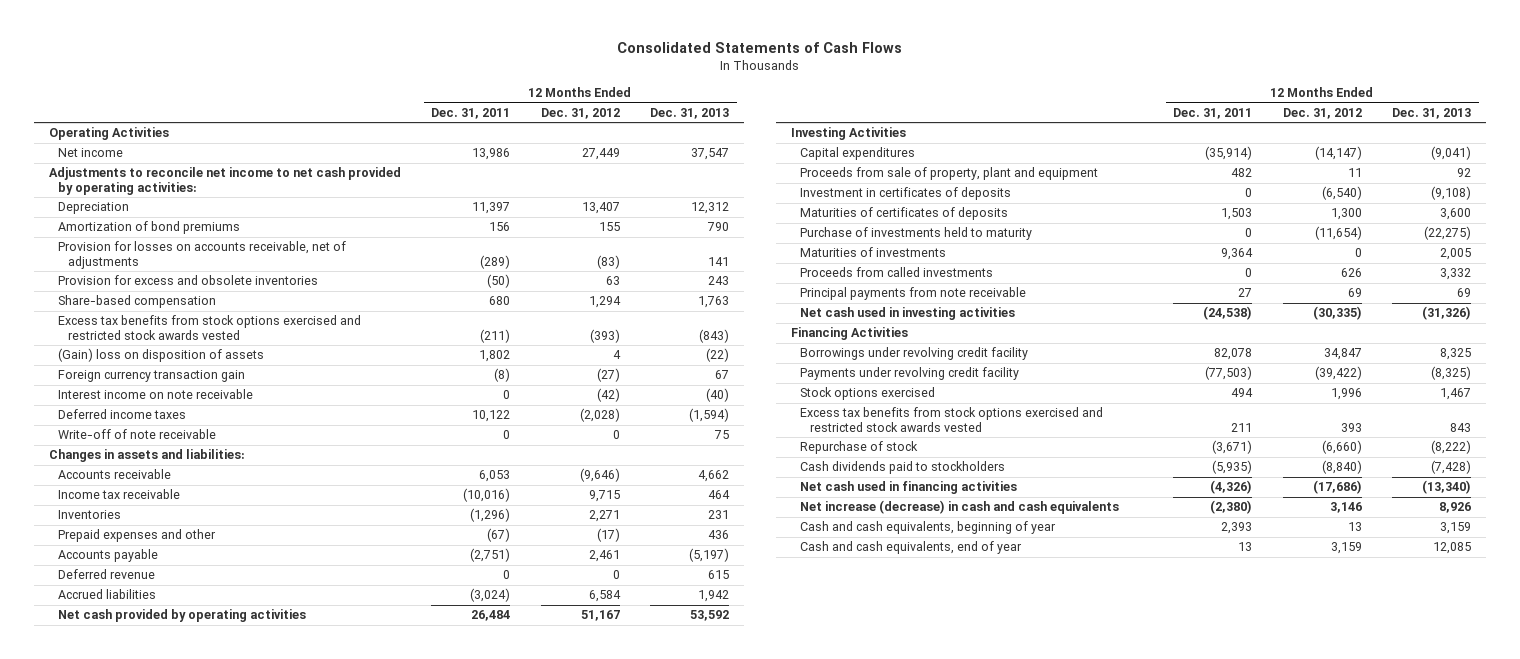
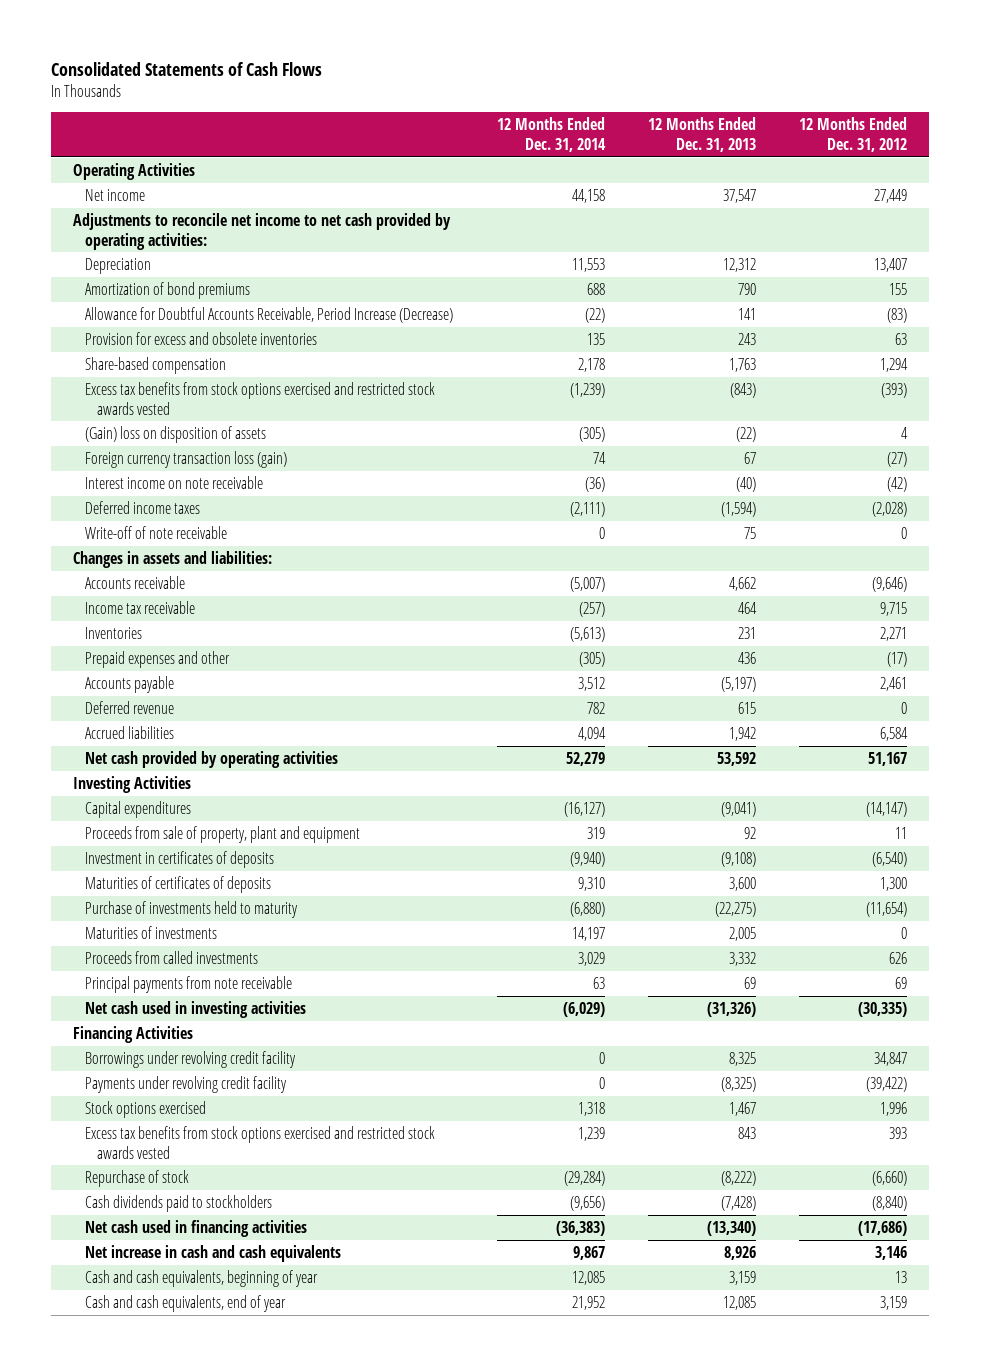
[431,107,511,119] Dec. 31, 2011 -> none
none -> [496,117,606,153] 12 Months Ended Dec. 31, 2014
[58,241,347,270] Provision for losses on accounts receivable, net of adjustments -> [85,306,454,323] Allowance for Doubtful Accounts Receivable, Period Increase (Decrease)
[58,370,246,383] Foreign currency transaction gain -> [85,450,288,468] Foreign currency transaction loss (gain)
[800,500,1120,515] Net increase (decrease) in cash and cash equivalents -> [85,1244,342,1262] Net increase in cash and cash equivalents

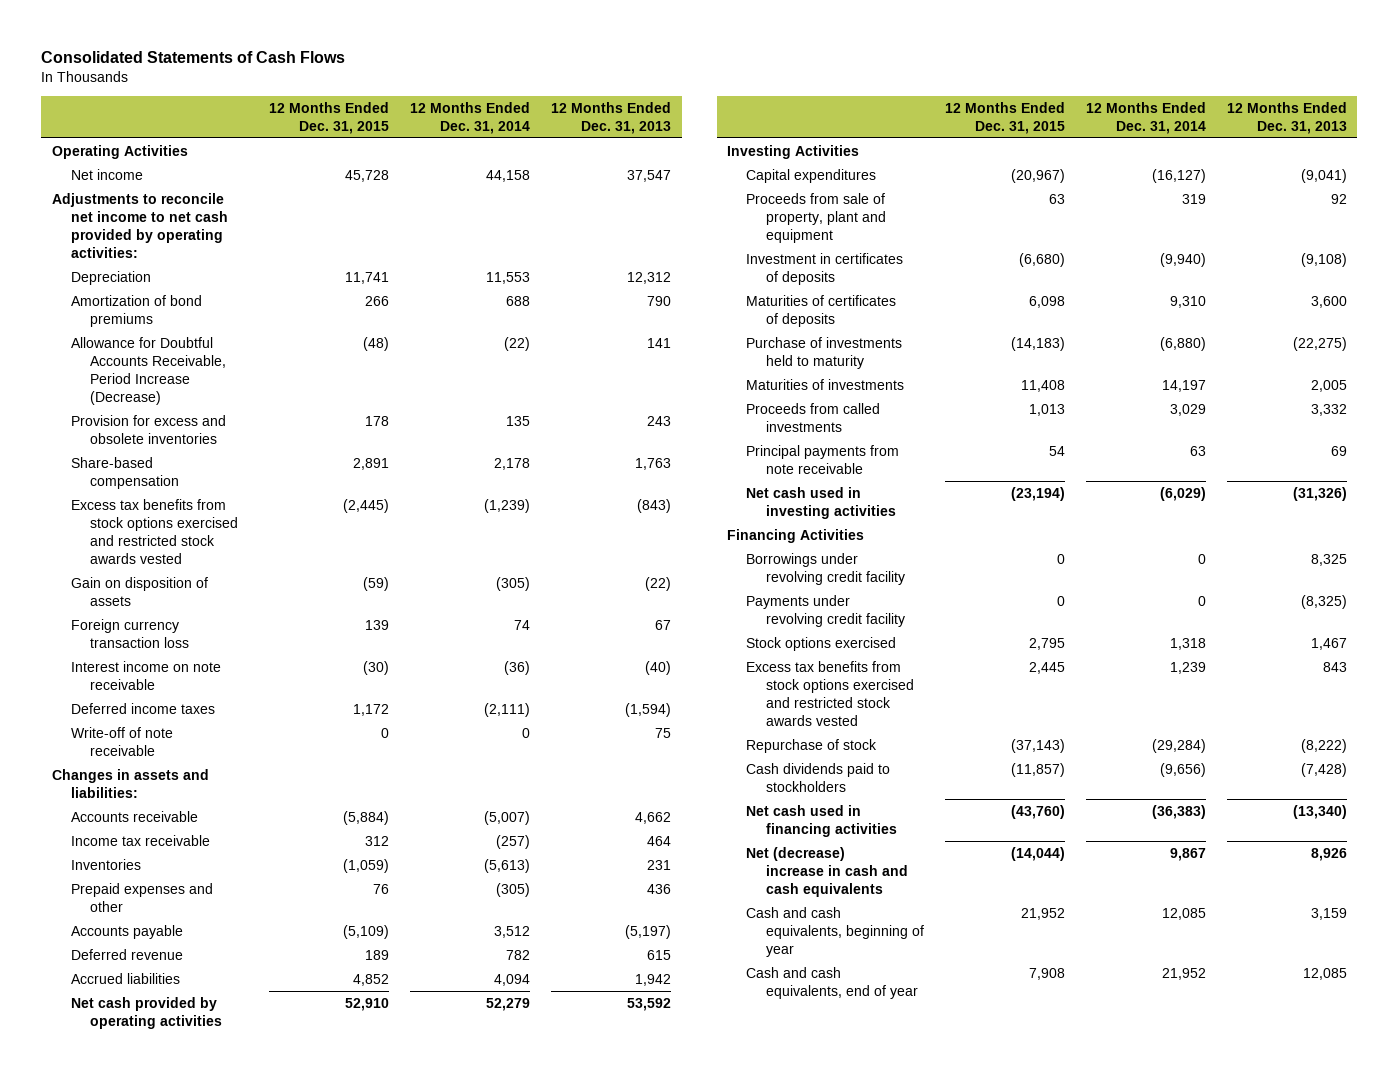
[799,117,908,153] 12 Months Ended Dec. 31, 2012 -> none
none -> [269,101,390,134] 12 Months Ended Dec. 31, 2015
[85,425,267,443] (Gain) loss on disposition of assets -> [71,576,209,606] Gain on disposition of assets
[85,450,288,468] Foreign currency transaction loss (gain) -> [71,618,190,648] Foreign currency transaction loss
[85,1244,342,1262] Net increase in cash and cash equivalents -> [746,846,908,897] Net (decrease) increase in cash and cash equivalents

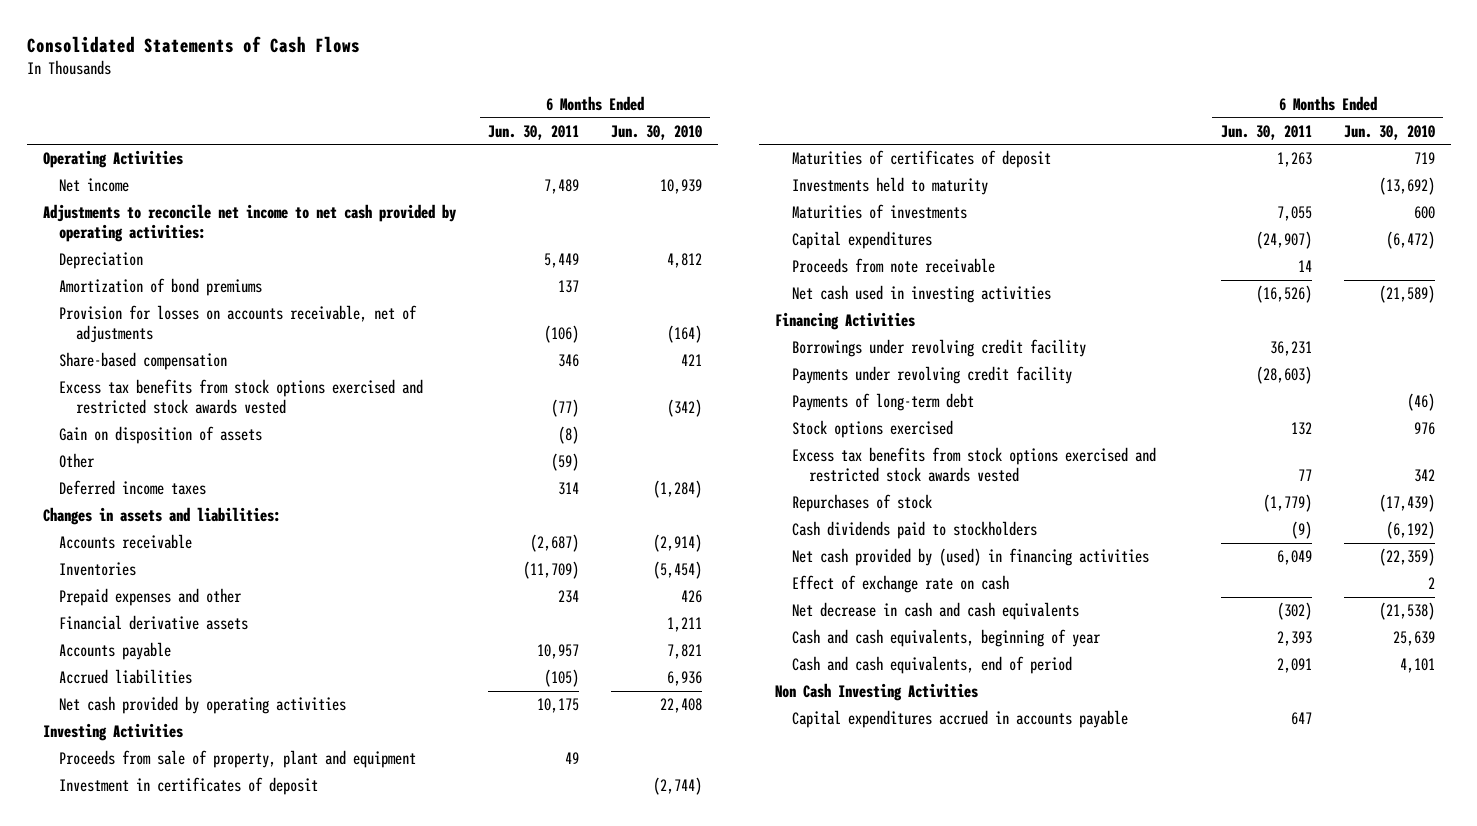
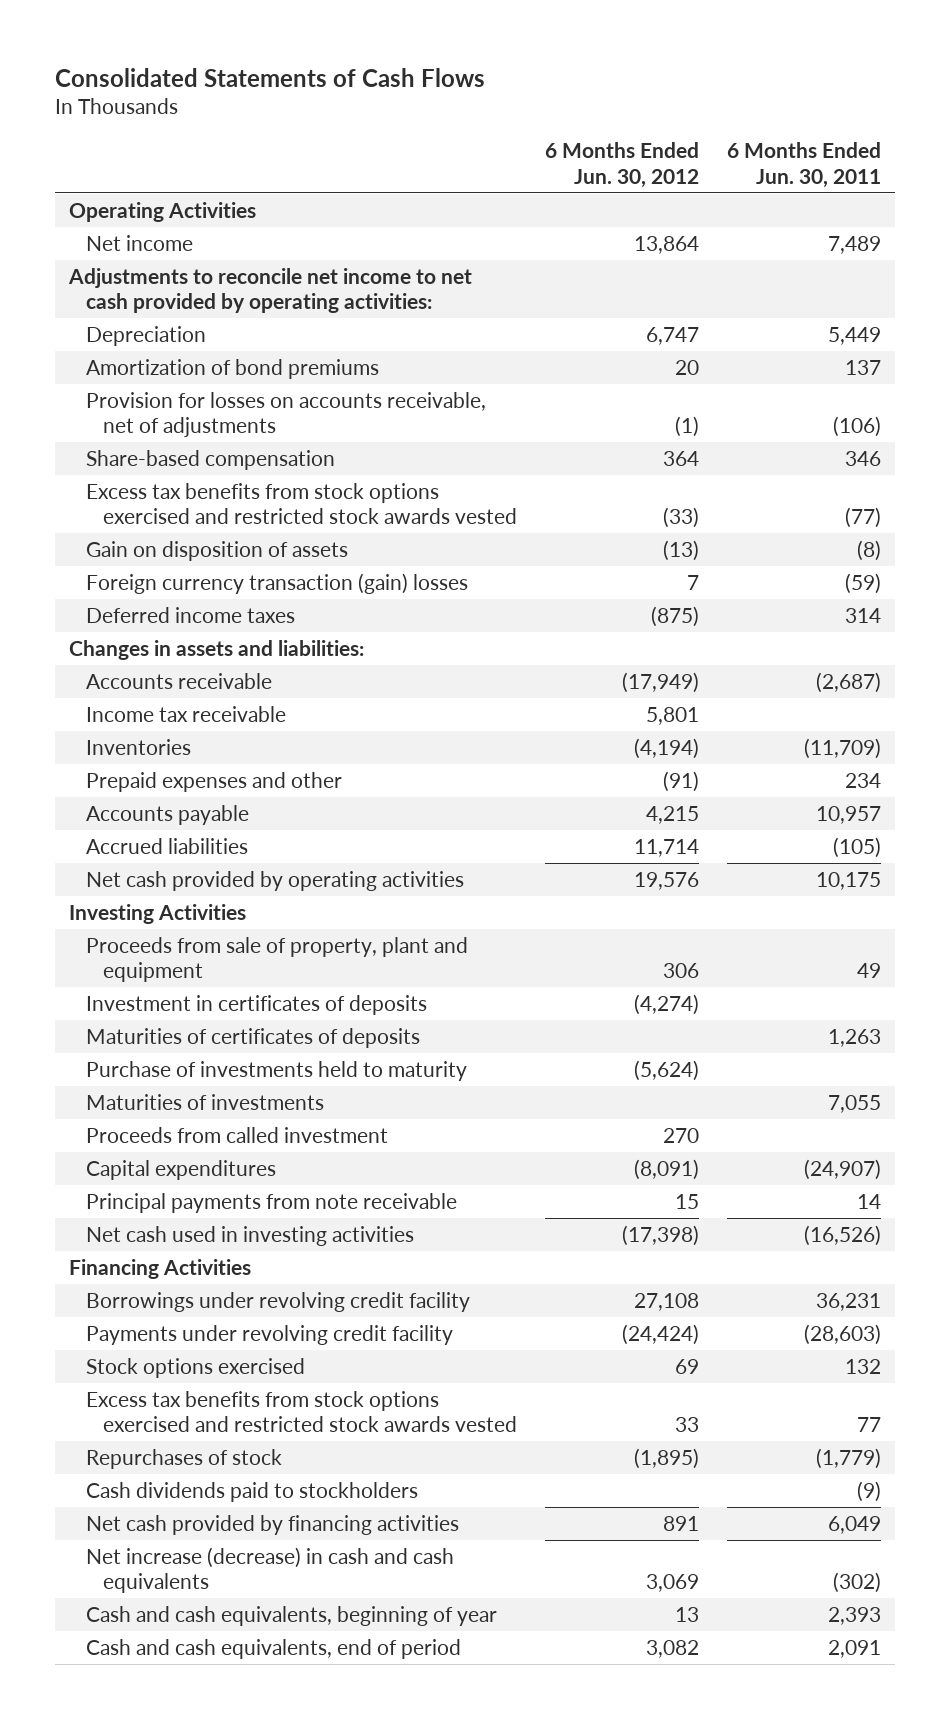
[611,124,703,140] Jun. 30, 2010 -> none
none -> [544,142,699,188] 6 Months Ended Jun. 30, 2012
[59,453,96,469] Other -> [85,572,468,594] Foreign currency transaction (gain) losses
none -> [85,705,286,722] Income tax receivable
[59,615,249,631] Financial derivative assets -> none
[59,777,319,796] Investment in certificates of deposit -> [85,994,427,1015] Investment in certificates of deposits
[791,150,1051,169] Maturities of certificates of deposit -> [85,1027,420,1048] Maturities of certificates of deposits
[791,177,988,196] Investments held to maturity -> [85,1060,467,1081] Purchase of investments held to maturity
none -> [85,1126,388,1143] Proceeds from called investment
[791,258,995,274] Proceeds from note receivable -> [85,1192,457,1213] Principal payments from note receivable
[791,393,974,412] Payments of long-term debt -> none
[791,575,1009,594] Effect of exchange rate on cash -> none
[791,548,1149,567] Net cash provided by (used) in financing activities -> [85,1514,459,1535] Net cash provided by financing activities
[791,602,1079,621] Net decrease in cash and cash equivalents -> [85,1546,454,1594] Net increase (decrease) in cash and cash equivalents
[775,683,979,702] Non Cash Investing Activities -> none
[791,710,1128,729] Capital expenditures accrued in accounts payable -> none

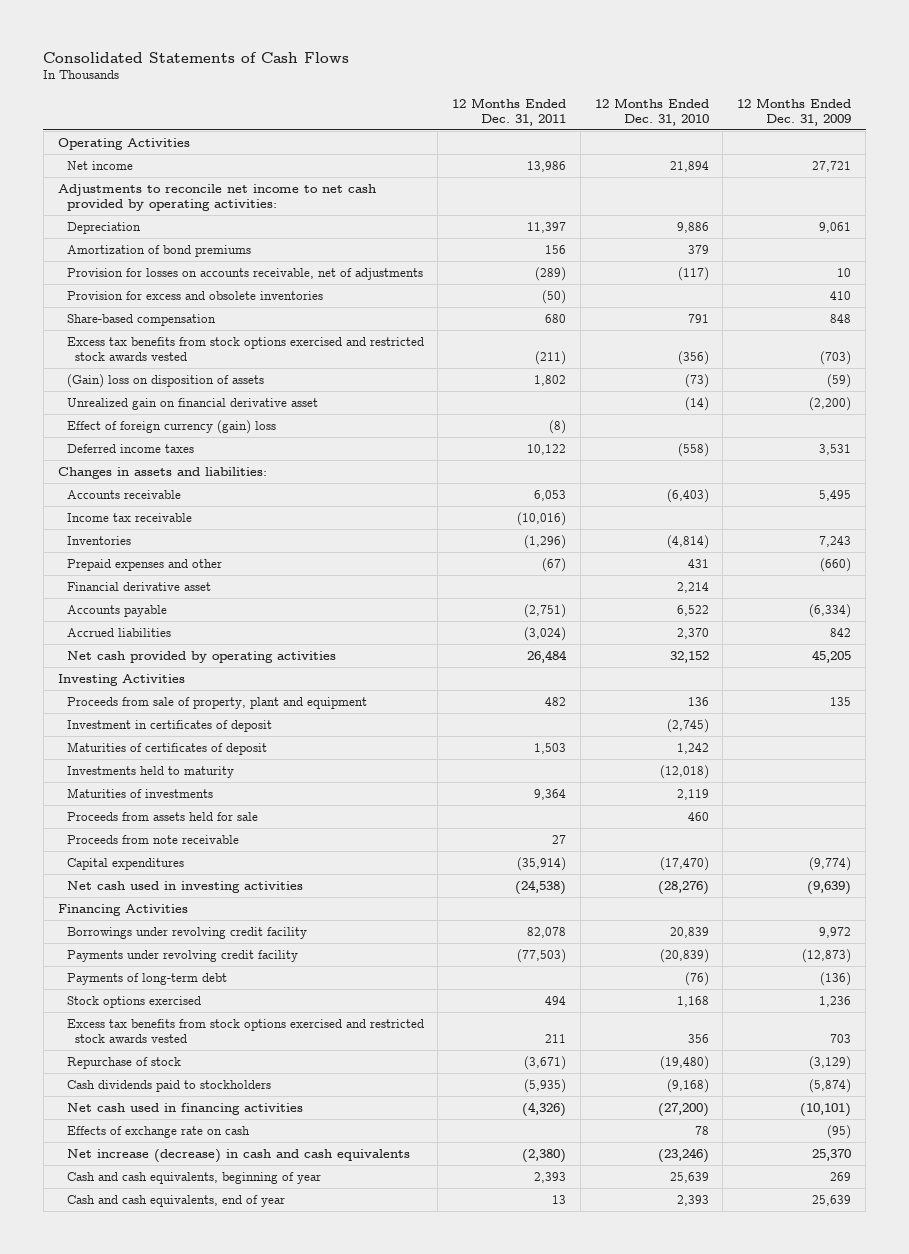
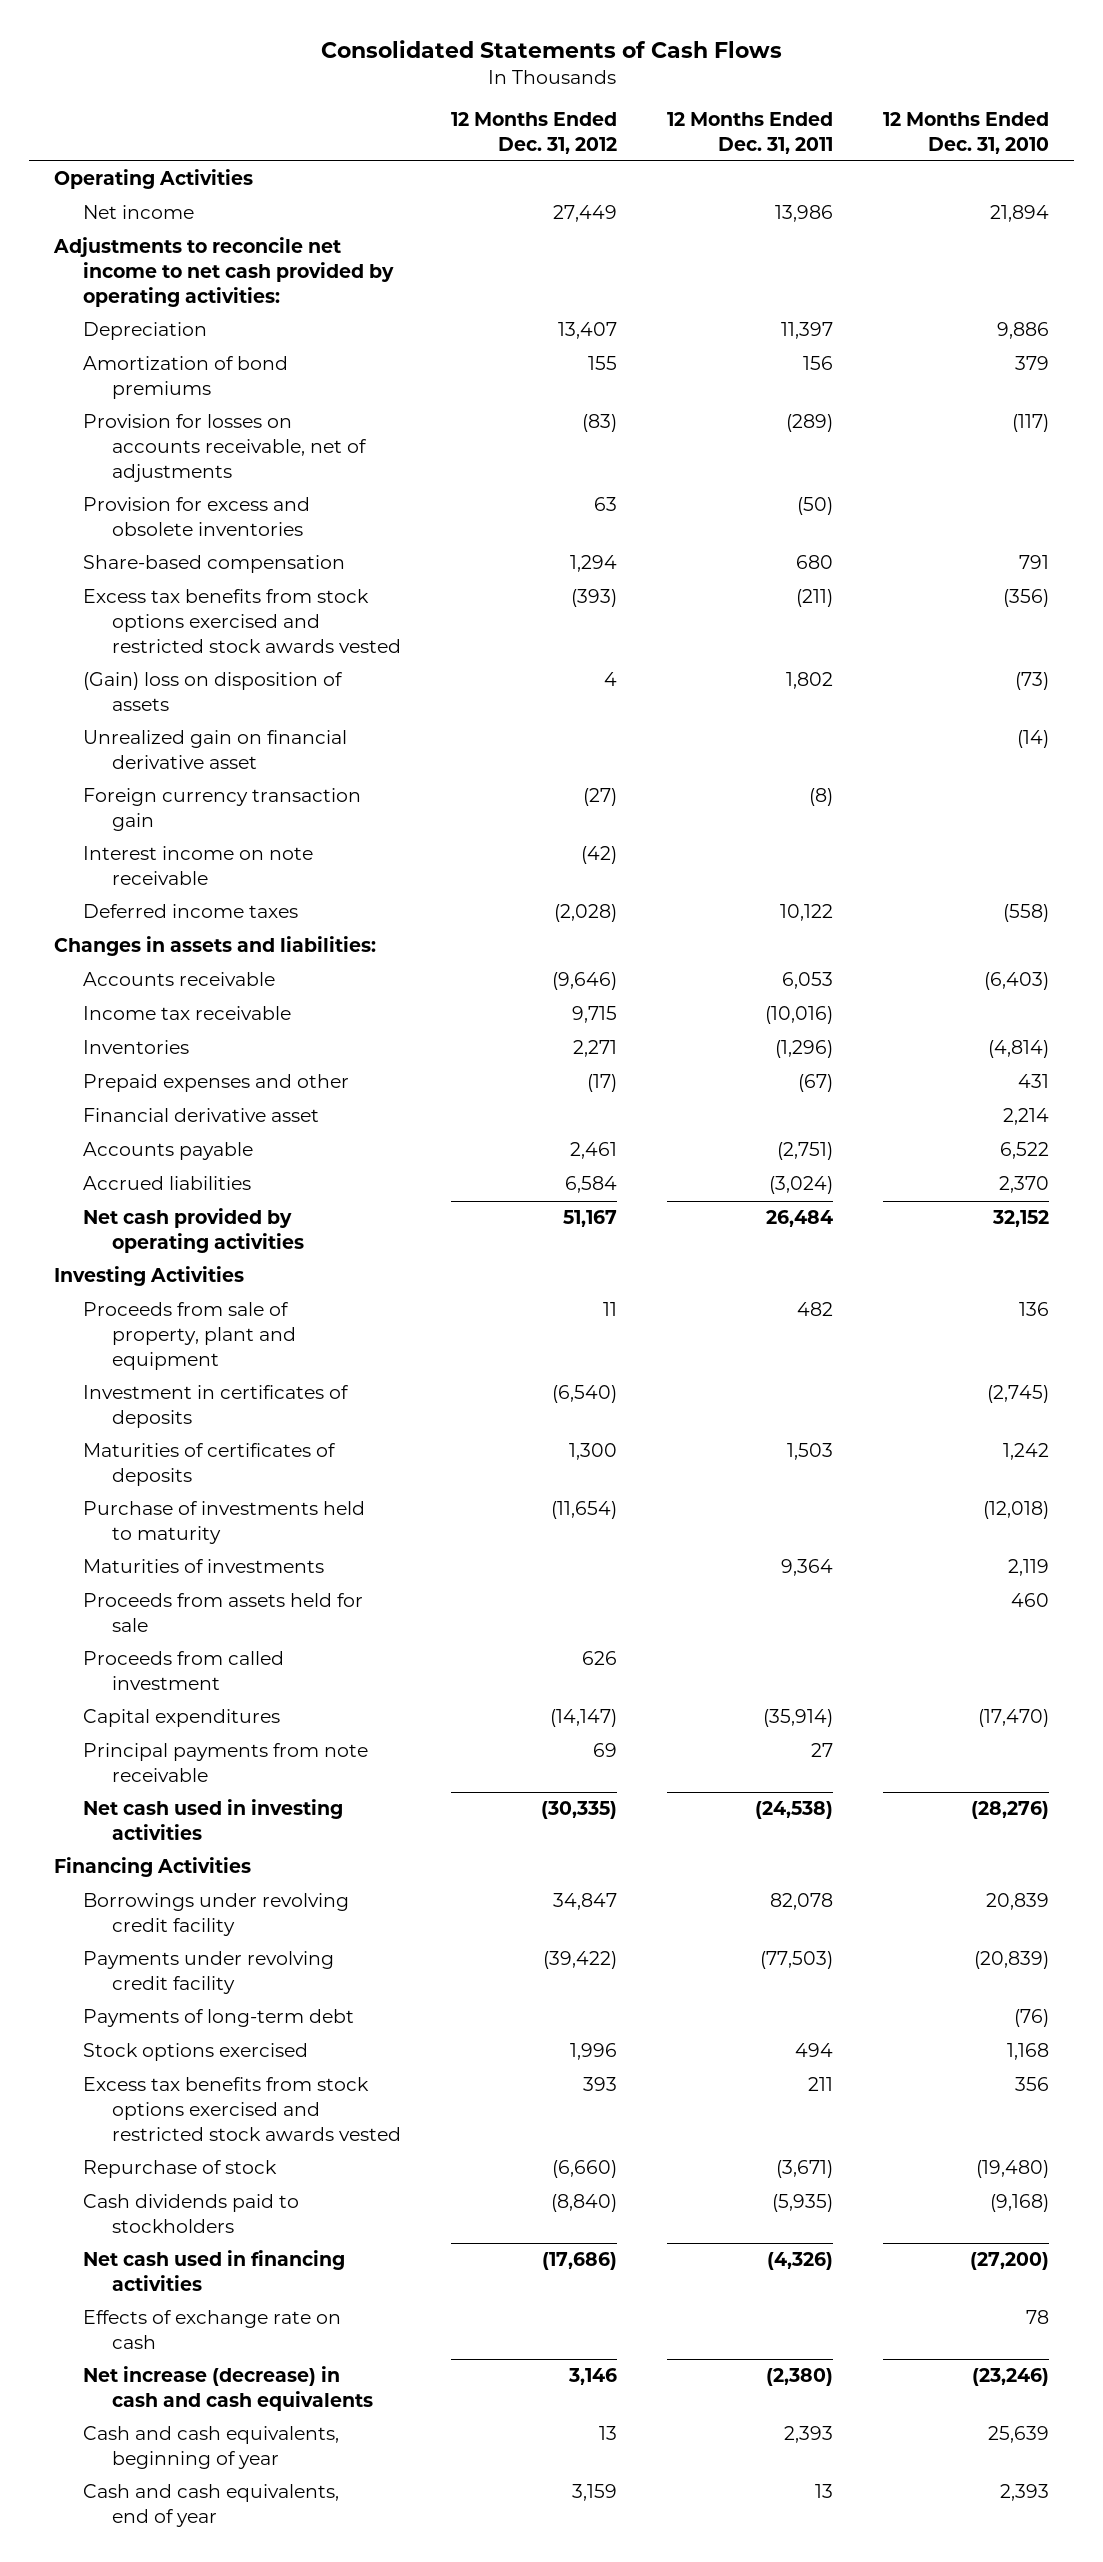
[737,97,852,126] 12 Months Ended Dec. 31, 2009 -> none
none -> [450,112,617,154] 12 Months Ended Dec. 31, 2012
[66,419,276,434] Effect of foreign currency (gain) loss -> none
none -> [82,788,361,831] Foreign currency transaction gain
none -> [82,846,313,885] Interest income on note receivable
[66,719,272,732] Investment in certificates of deposit -> [82,1385,349,1428] Investment in certificates of deposits
[66,741,267,755] Maturities of certificates of deposit -> [82,1443,336,1486] Maturities of certificates of deposits
[66,765,234,778] Investments held to maturity -> [82,1501,365,1544] Purchase of investments held to maturity
[66,834,239,844] Proceeds from note receivable -> none
none -> [82,1651,284,1690] Proceeds from called investment
none -> [82,1743,368,1782] Principal payments from note receivable

